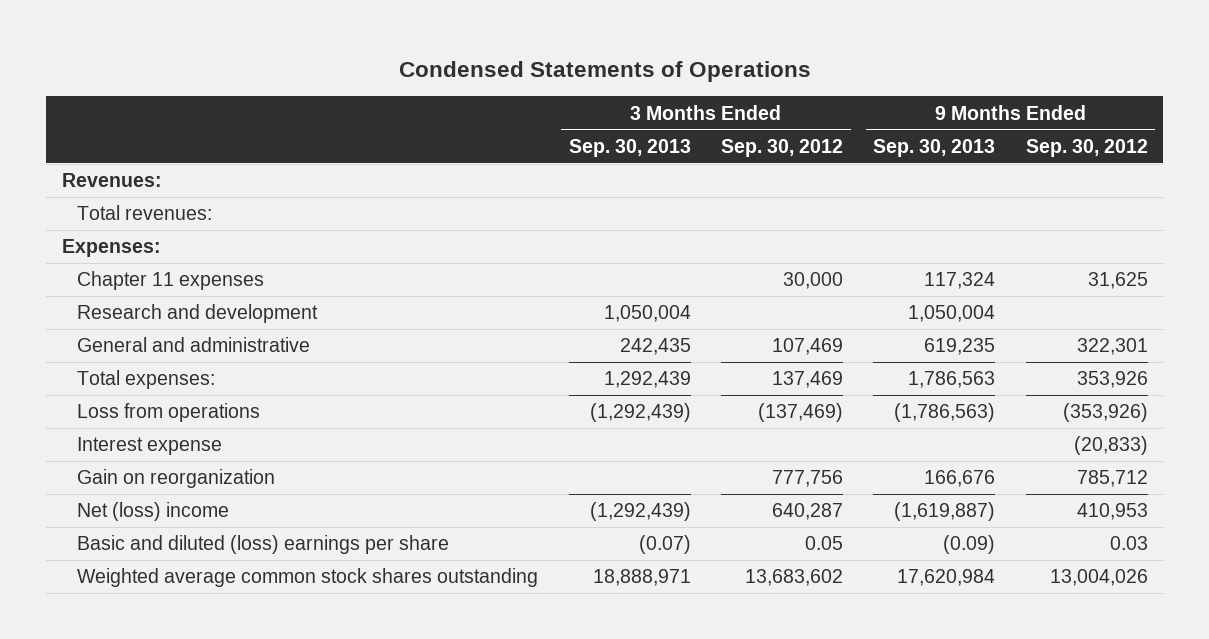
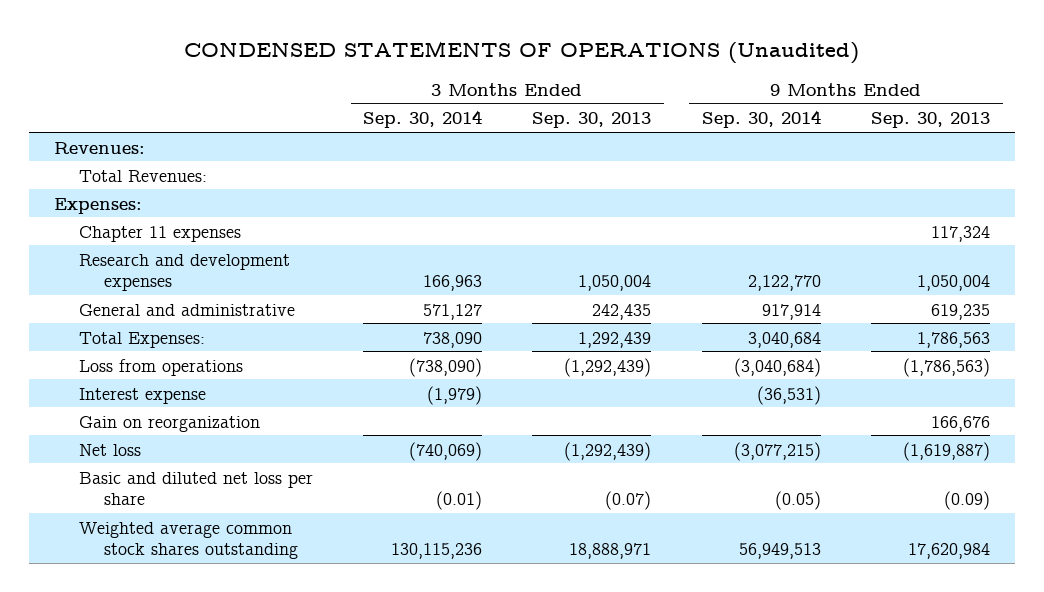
[398,60,811,82] Condensed Statements of Operations -> [184,41,860,65] CONDENSED STATEMENTS OF OPERATIONS (Unaudited)
[720,138,843,157] Sep. 30, 2012 -> none
[1025,138,1148,157] Sep. 30, 2012 -> none
none -> [363,110,483,129] Sep. 30, 2014
none -> [701,110,821,129] Sep. 30, 2014
[77,205,213,221] Total revenues: -> [78,169,207,182] Total Revenues:
[77,304,319,324] Research and development -> [78,253,290,291] Research and development expenses
[77,370,216,390] Total expenses: -> [78,331,205,348] Total Expenses:
[77,502,230,522] Net (loss) income -> [78,443,141,456] Net loss
[77,535,450,555] Basic and diluted (loss) earnings per share -> [78,471,313,505] Basic and diluted net loss per share

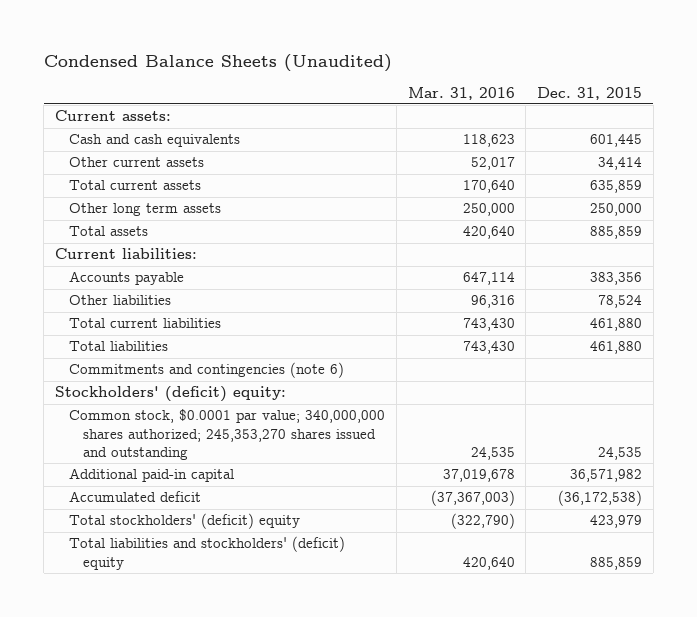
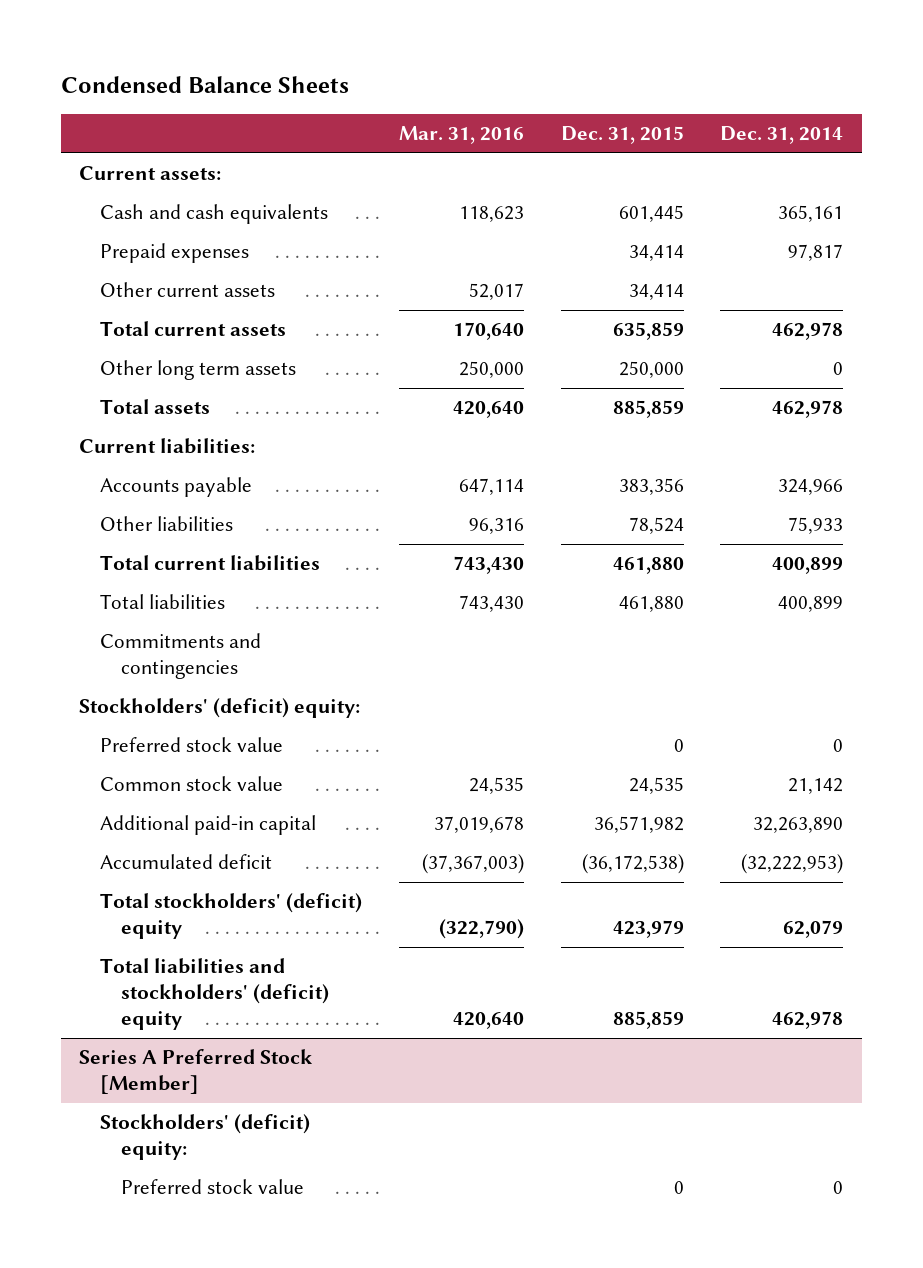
[43,53,392,72] Condensed Balance Sheets (Unaudited) -> [60,76,349,94] Condensed Balance Sheets
none -> [720,126,844,145] Dec. 31, 2014
none -> [99,243,249,264] Prepaid expenses
[68,362,344,379] Commitments and contingencies (note 6) -> [99,633,261,680] Commitments and contingencies
none -> [99,737,283,753] Preferred stock value
[68,409,385,461] Common stock, $0.0001 par value; 340,000,000 shares authorized; 245,353,270 shares issued and outstanding -> [99,776,283,792] Common stock value
none -> [79,1049,314,1095] Series A Preferred Stock [Member]
none -> [99,1114,310,1161] Stockholders' (deficit) equity:
none -> [120,1179,304,1195] Preferred stock value

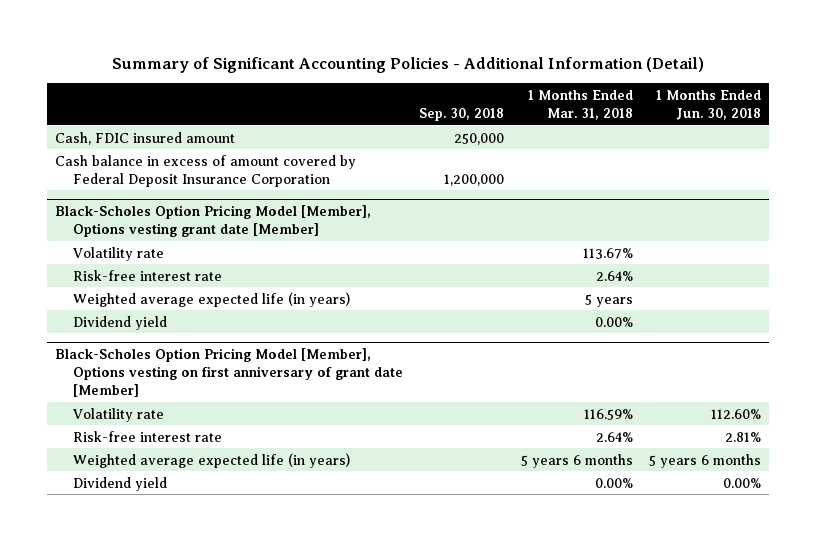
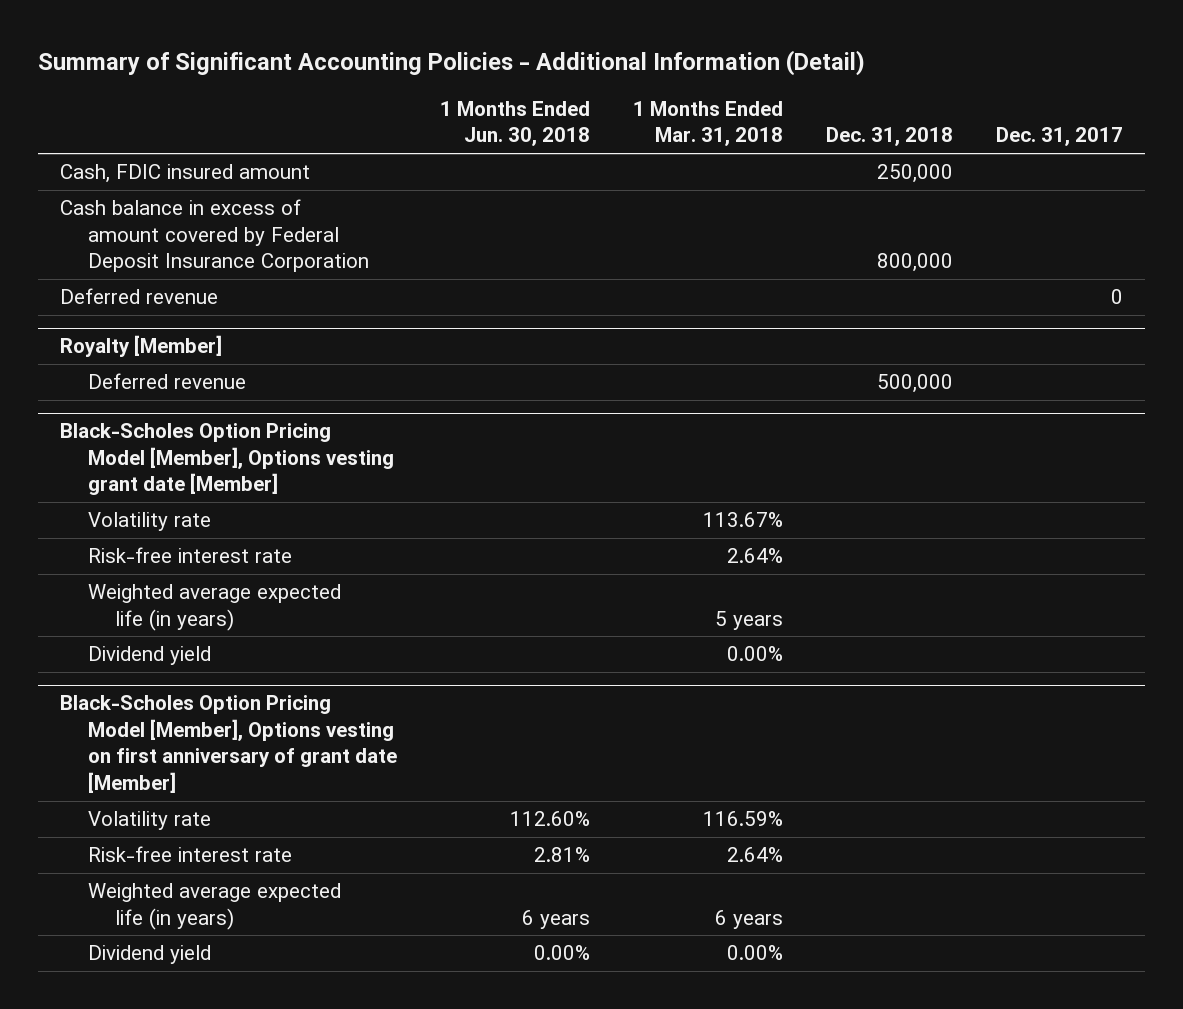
[419,107,505,121] Sep. 30, 2018 -> none
none -> [825,127,953,147] Dec. 31, 2018
none -> [996,127,1124,147] Dec. 31, 2017
none -> [60,288,219,305] Deferred revenue
none -> [60,335,223,358] Royalty [Member]
none -> [87,373,246,390] Deferred revenue
[520,453,633,468] 5 years 6 months -> [714,909,783,929] 6 years
[648,453,761,468] 5 years 6 months -> [521,909,590,929] 6 years

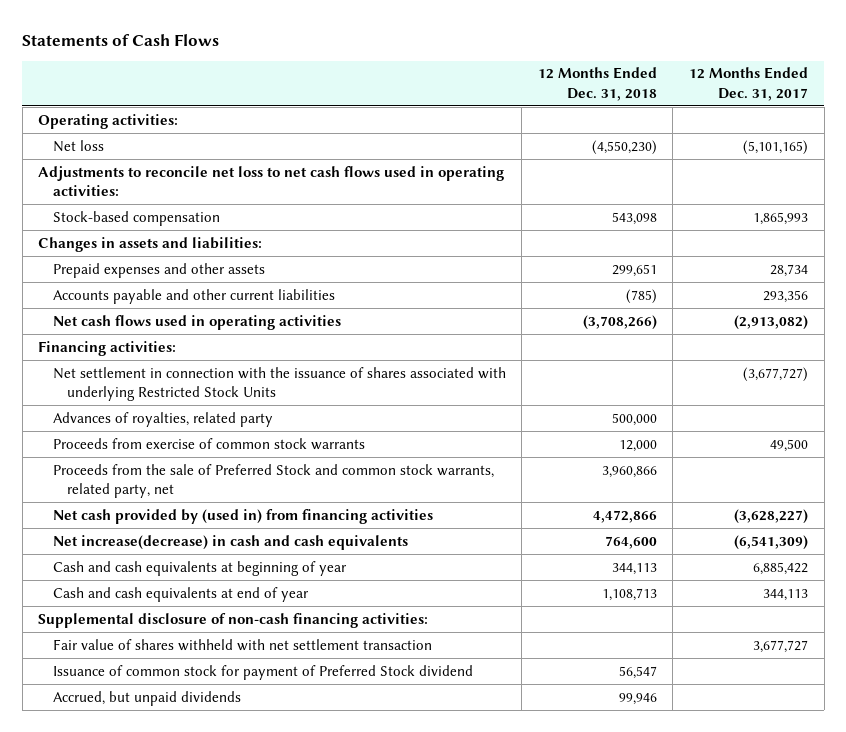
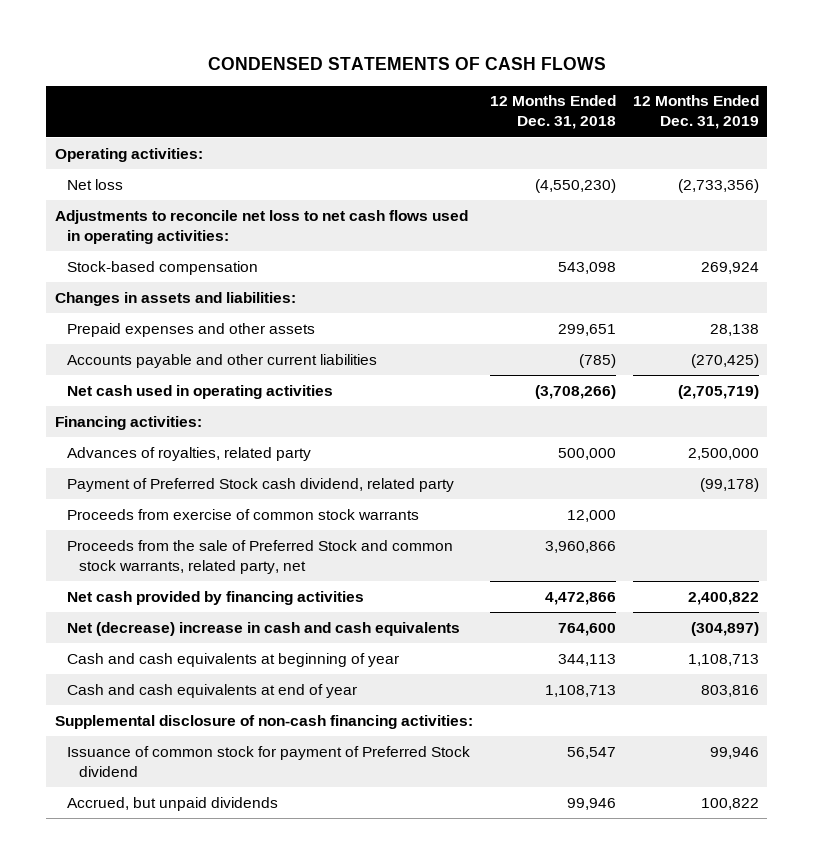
[22,33,220,46] Statements of Cash Flows -> [207,57,606,71] CONDENSED STATEMENTS OF CASH FLOWS
[688,67,808,101] 12 Months Ended Dec. 31, 2017 -> none
none -> [632,95,759,130] 12 Months Ended Dec. 31, 2019
[52,314,341,330] Net cash flows used in operating activities -> [66,384,333,399] Net cash used in operating activities
[52,366,506,401] Net settlement in connection with the issuance of shares associated with underlying Restricted Stock Units -> none
none -> [66,477,454,492] Payment of Preferred Stock cash dividend, related party
[52,508,433,524] Net cash provided by (used in) from financing activities -> [66,590,364,605] Net cash provided by financing activities
[52,534,408,550] Net increase(decrease) in cash and cash equivalents -> [66,621,460,636] Net (decrease) increase in cash and cash equivalents
[52,638,432,651] Fair value of shares withheld with net settlement transaction -> none

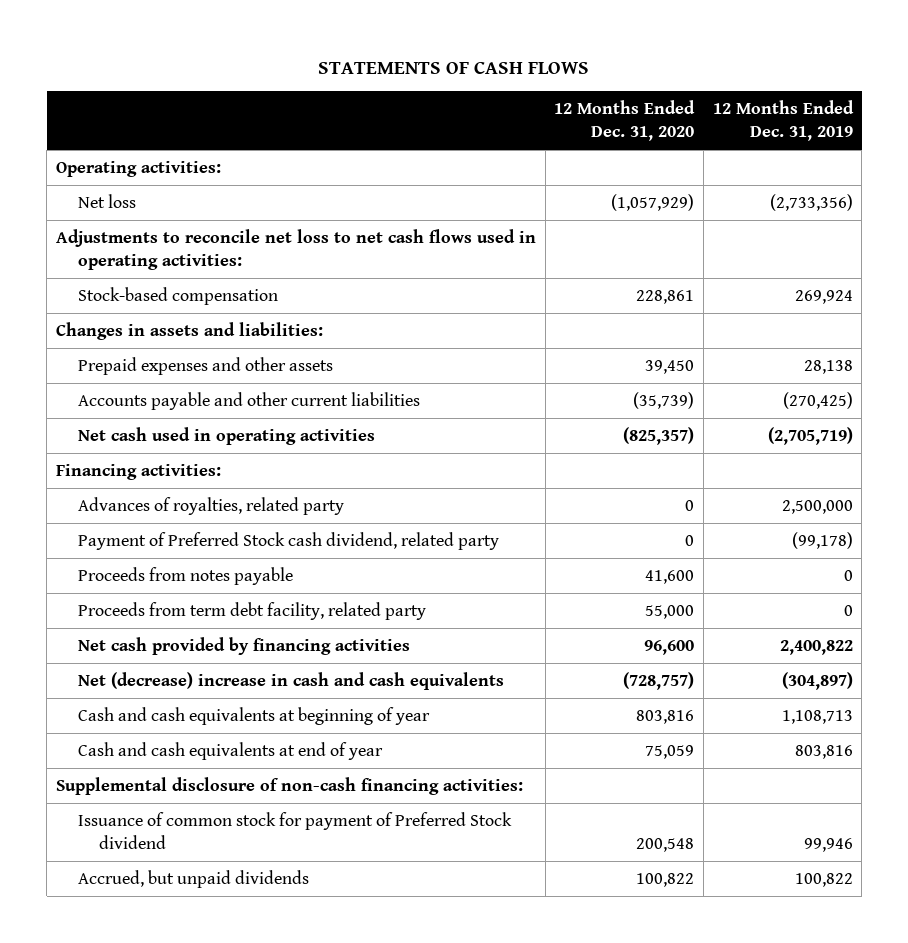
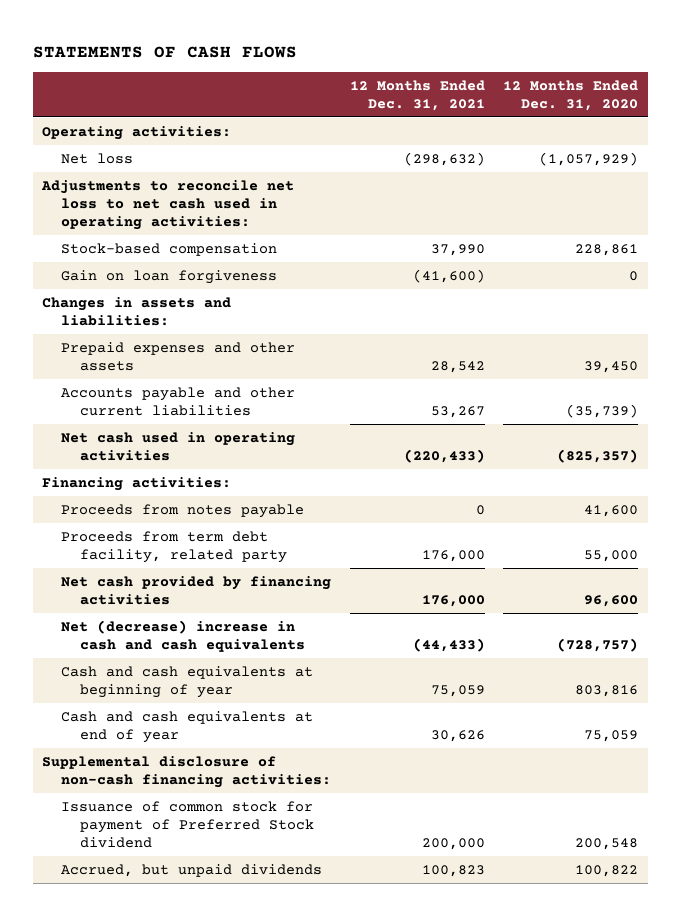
[712,100,854,141] 12 Months Ended Dec. 31, 2019 -> none
none -> [349,79,485,111] 12 Months Ended Dec. 31, 2021
[55,229,536,270] Adjustments to reconcile net loss to net cash flows used in operating activities: -> [41,179,295,230] Adjustments to reconcile net loss to net cash used in operating activities:
none -> [61,269,278,284] Gain on loan forgiveness
[77,497,344,516] Advances of royalties, related party -> none
[77,532,499,551] Payment of Preferred Stock cash dividend, related party -> none

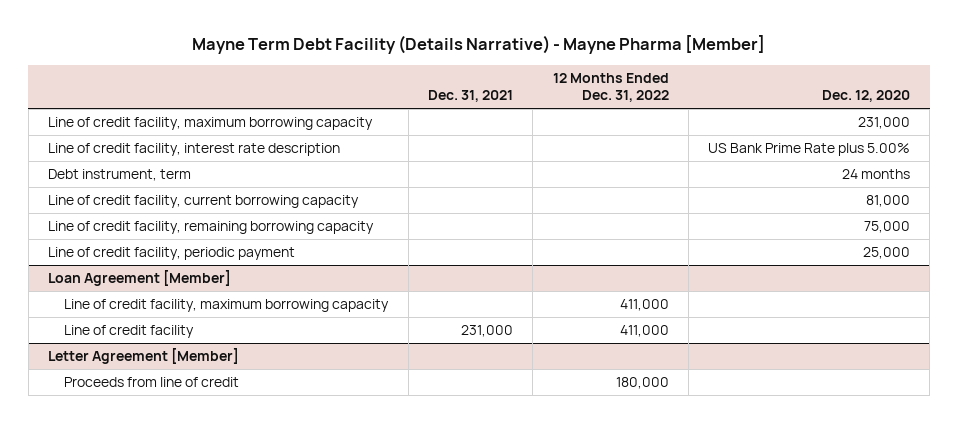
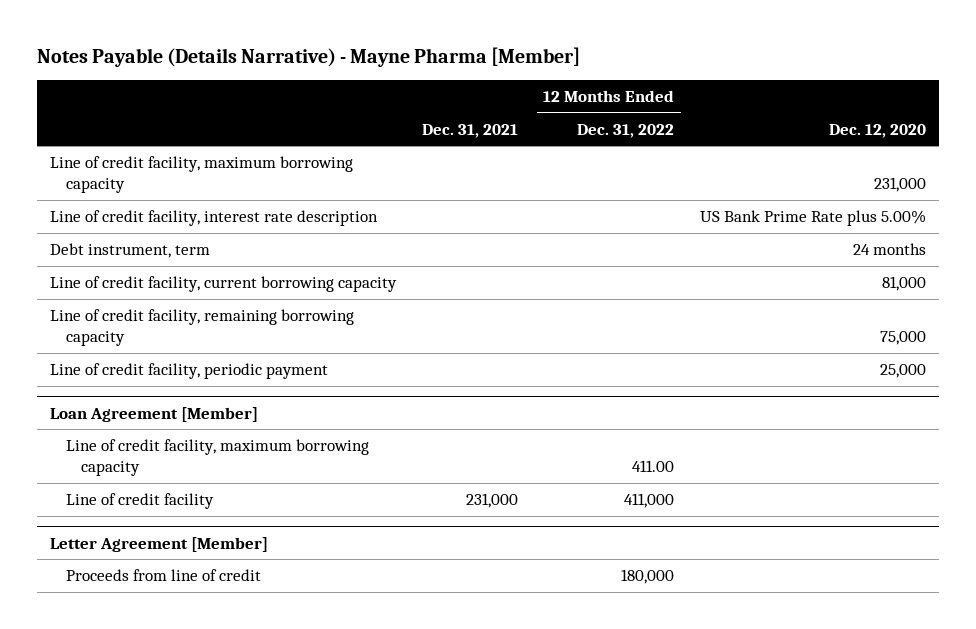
[192,35,766,55] Mayne Term Debt Facility (Details Narrative) - Mayne Pharma [Member] -> [36,47,580,68] Notes Payable (Details Narrative) - Mayne Pharma [Member]
[619,299,669,312] 411,000 -> [632,460,675,473] 411.00

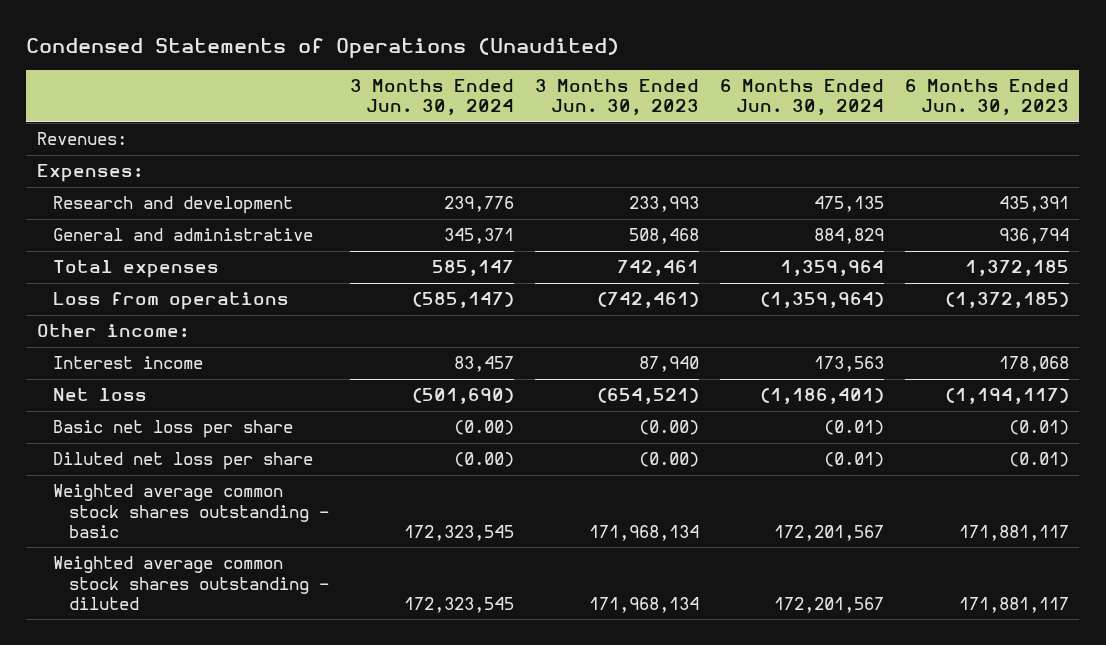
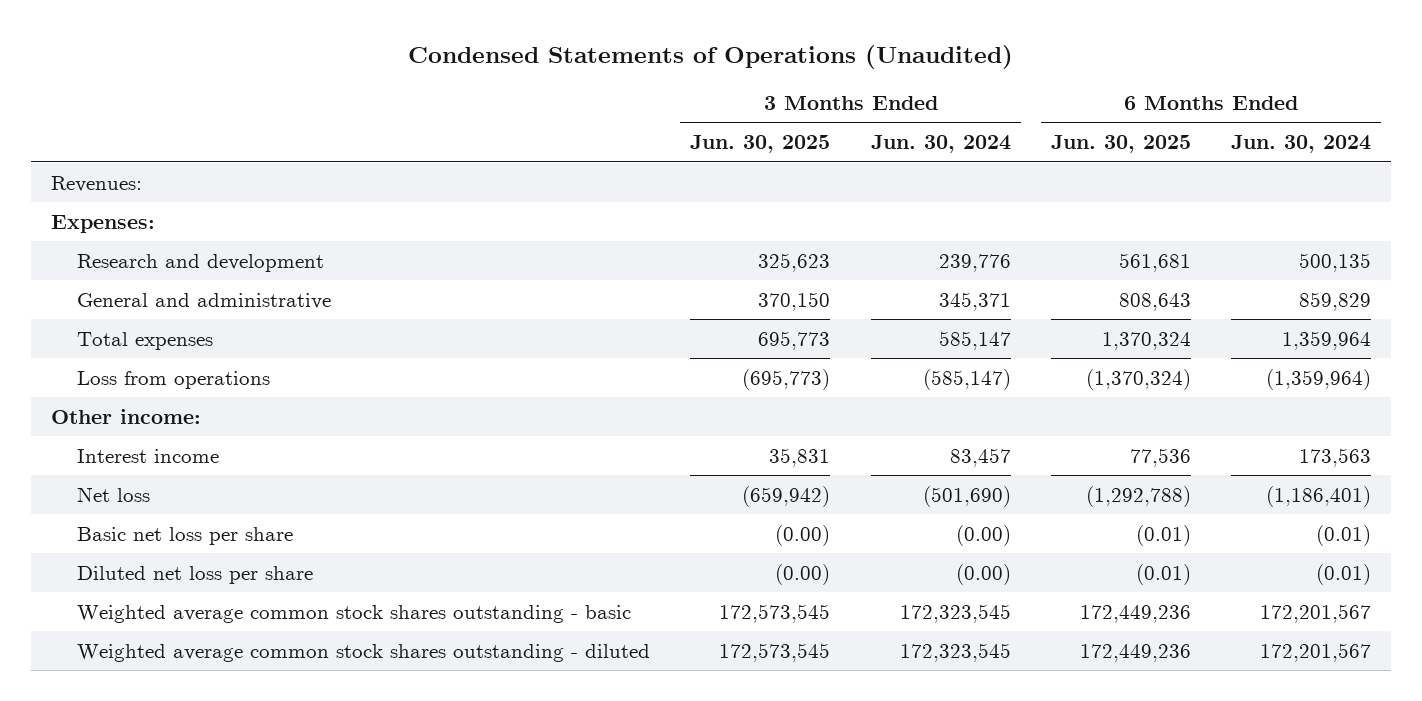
[535,79,700,116] 3 Months Ended Jun. 30, 2023 -> none
[904,79,1069,116] 6 Months Ended Jun. 30, 2023 -> none
none -> [690,135,831,154] Jun. 30, 2025
none -> [1050,135,1191,154] Jun. 30, 2025
[813,196,884,213] 475,135 -> [1299,252,1372,272] 500,135
[813,228,884,245] 884,829 -> [1299,291,1372,311] 859,829

